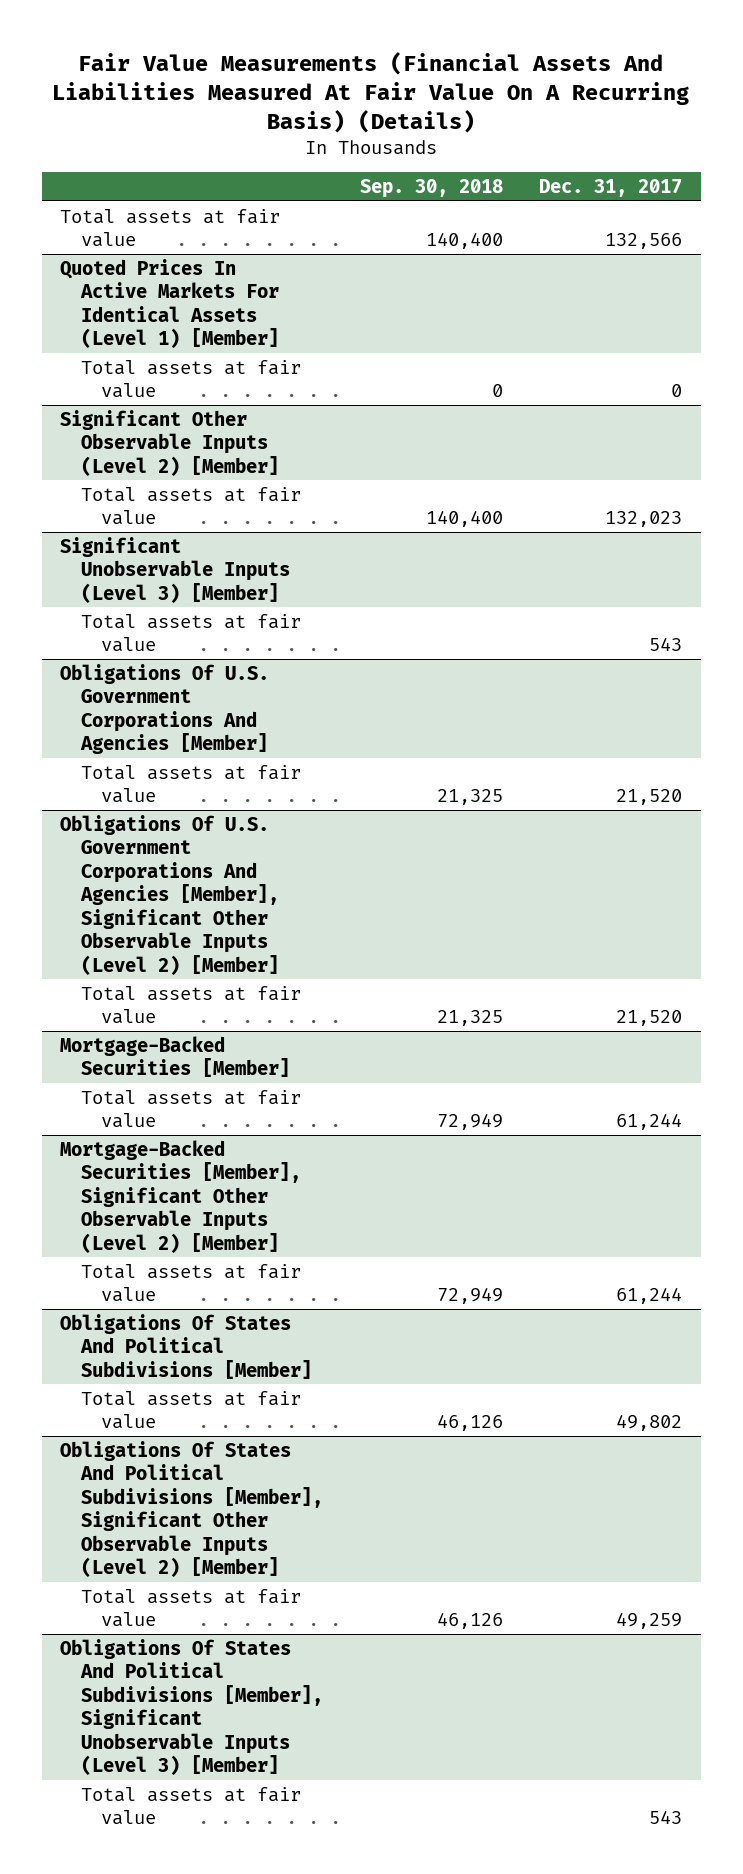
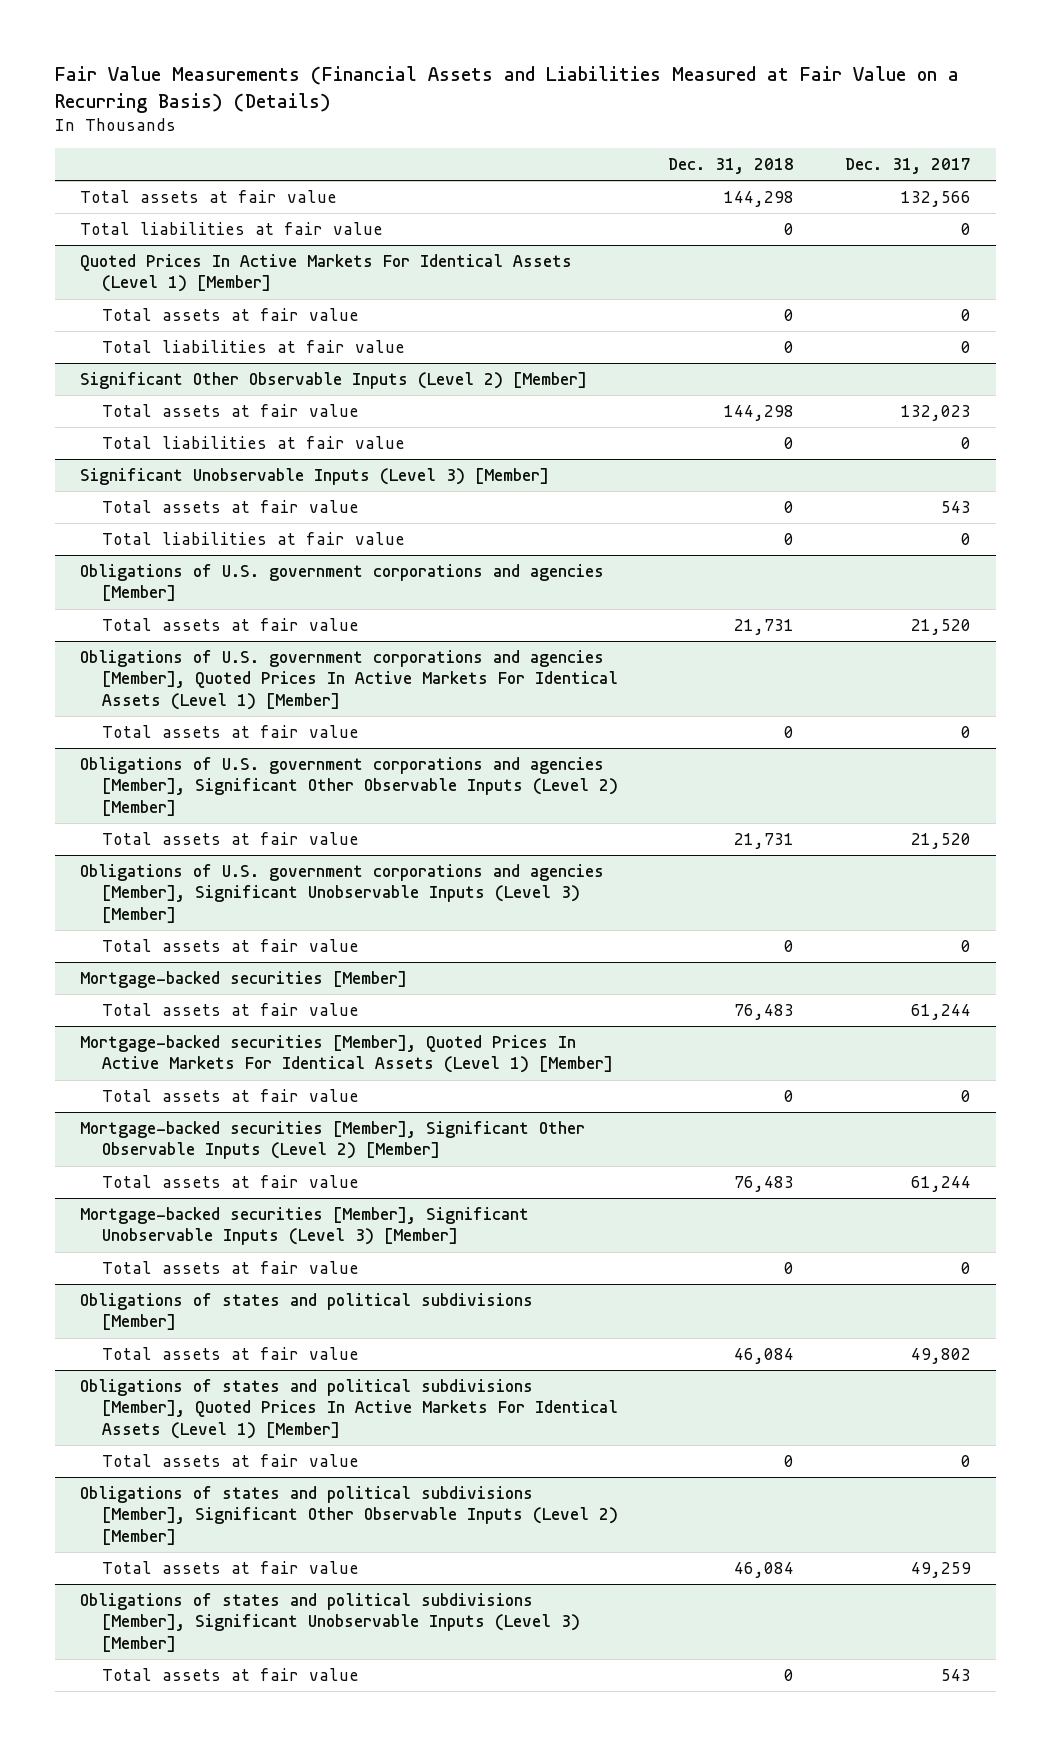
[52,51,690,133] Fair Value Measurements (Financial Assets And Liabilities Measured At Fair Value On A Recurring Basis) (Details) -> [54,66,959,113] Fair Value Measurements (Financial Assets and Liabilities Measured at Fair Value on a Recurring Basis) (Details)
[359,179,503,199] Sep. 30, 2018 -> none
none -> [668,158,795,175] Dec. 31, 2018
none -> [80,222,384,236] Total liabilities at fair value
none -> [102,340,406,354] Total liabilities at fair value
none -> [102,436,406,450] Total liabilities at fair value
none -> [102,532,406,546] Total liabilities at fair value
[60,663,270,755] Obligations Of U.S. Government Corporations And Agencies [Member] -> [80,564,605,602] Obligations of U.S. government corporations and agencies [Member]
none -> [80,650,619,710] Obligations of U.S. government corporations and agencies [Member], Quoted Prices In Active Markets For Identical Assets (Level 1) [Member]
none -> [102,725,360,739] Total assets at fair value
[60,814,279,975] Obligations Of U.S. Government Corporations And Agencies [Member], Significant Other Observable Inputs (Level 2) [Member] -> [80,757,619,816] Obligations of U.S. government corporations and agencies [Member], Significant Other Observable Inputs (Level 2) [Member]
none -> [80,864,605,923] Obligations of U.S. government corporations and agencies [Member], Significant Unobservable Inputs (Level 3) [Member]
none -> [102,939,360,953] Total assets at fair value
[60,1035,290,1078] Mortgage-Backed Securities [Member] -> [80,971,408,989] Mortgage-backed securities [Member]
none -> [80,1035,614,1074] Mortgage-backed securities [Member], Quoted Prices In Active Markets For Identical Assets (Level 1) [Member]
none -> [102,1089,360,1103] Total assets at fair value
[60,1139,301,1253] Mortgage-Backed Securities [Member], Significant Other Observable Inputs (Level 2) [Member] -> [80,1121,586,1160] Mortgage-backed securities [Member], Significant Other Observable Inputs (Level 2) [Member]
none -> [80,1207,530,1246] Mortgage-backed securities [Member], Significant Unobservable Inputs (Level 3) [Member]
none -> [102,1261,360,1275] Total assets at fair value
[60,1313,312,1379] Obligations Of States And Political Subdivisions [Member] -> [80,1293,534,1331] Obligations of states and political subdivisions [Member]
none -> [80,1379,619,1439] Obligations of states and political subdivisions [Member], Quoted Prices In Active Markets For Identical Assets (Level 1) [Member]
none -> [102,1454,360,1468] Total assets at fair value
[60,1440,323,1578] Obligations Of States And Political Subdivisions [Member], Significant Other Observable Inputs (Level 2) [Member] -> [80,1486,619,1545] Obligations of states and political subdivisions [Member], Significant Other Observable Inputs (Level 2) [Member]
[60,1638,323,1776] Obligations Of States And Political Subdivisions [Member], Significant Unobservable Inputs (Level 3) [Member] -> [80,1593,581,1652] Obligations of states and political subdivisions [Member], Significant Unobservable Inputs (Level 3) [Member]

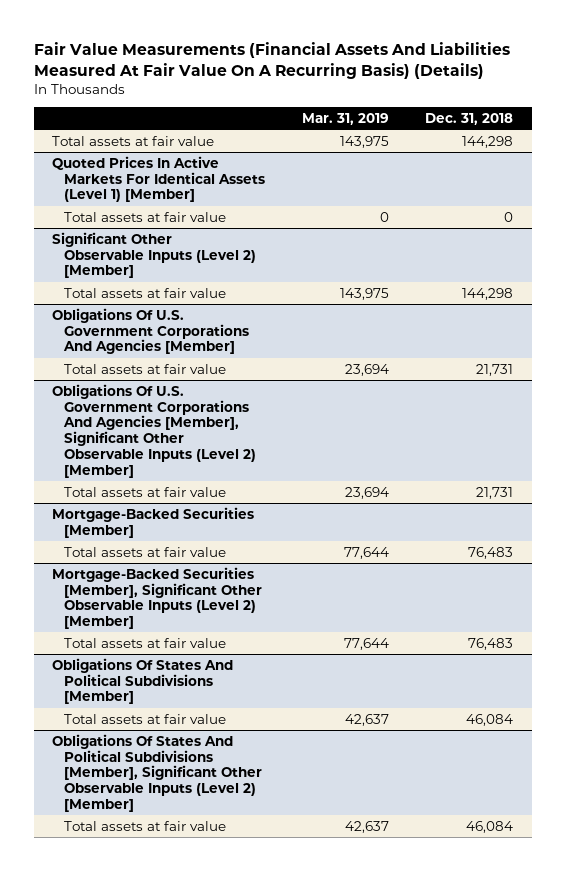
[54,66,959,113] Fair Value Measurements (Financial Assets and Liabilities Measured at Fair Value on a Recurring Basis) (Details) -> [33,41,510,79] Fair Value Measurements (Financial Assets And Liabilities Measured At Fair Value On A Recurring Basis) (Details)
[844,158,971,175] Dec. 31, 2017 -> none
none -> [301,113,389,126] Mar. 31, 2019
[80,222,384,236] Total liabilities at fair value -> none
[102,340,406,354] Total liabilities at fair value -> none
[102,436,406,450] Total liabilities at fair value -> none
[80,468,550,486] Significant Unobservable Inputs (Level 3) [Member] -> none
[102,500,360,514] Total assets at fair value -> none
[102,532,406,546] Total liabilities at fair value -> none
[80,564,605,602] Obligations of U.S. government corporations and agencies [Member] -> [51,307,250,355] Obligations Of U.S. Government Corporations And Agencies [Member]
[80,650,619,710] Obligations of U.S. government corporations and agencies [Member], Quoted Prices In Active Markets For Identical Assets (Level 1) [Member] -> none
[102,725,360,739] Total assets at fair value -> none
[80,757,619,816] Obligations of U.S. government corporations and agencies [Member], Significant Other Observable Inputs (Level 2) [Member] -> [51,383,257,478] Obligations Of U.S. Government Corporations And Agencies [Member], Significant Other Observable Inputs (Level 2) [Member]
[80,864,605,923] Obligations of U.S. government corporations and agencies [Member], Significant Unobservable Inputs (Level 3) [Member] -> none
[102,939,360,953] Total assets at fair value -> none
[80,971,408,989] Mortgage-backed securities [Member] -> [51,506,254,538] Mortgage-Backed Securities [Member]
[80,1035,614,1074] Mortgage-backed securities [Member], Quoted Prices In Active Markets For Identical Assets (Level 1) [Member] -> none
[102,1089,360,1103] Total assets at fair value -> none
[80,1121,586,1160] Mortgage-backed securities [Member], Significant Other Observable Inputs (Level 2) [Member] -> [51,566,263,630] Mortgage-Backed Securities [Member], Significant Other Observable Inputs (Level 2) [Member]
[80,1207,530,1246] Mortgage-backed securities [Member], Significant Unobservable Inputs (Level 3) [Member] -> none
[102,1261,360,1275] Total assets at fair value -> none
[80,1293,534,1331] Obligations of states and political subdivisions [Member] -> [51,657,233,705] Obligations Of States And Political Subdivisions [Member]
[80,1379,619,1439] Obligations of states and political subdivisions [Member], Quoted Prices In Active Markets For Identical Assets (Level 1) [Member] -> none
[102,1454,360,1468] Total assets at fair value -> none
[80,1486,619,1545] Obligations of states and political subdivisions [Member], Significant Other Observable Inputs (Level 2) [Member] -> [51,733,263,812] Obligations Of States And Political Subdivisions [Member], Significant Other Observable Inputs (Level 2) [Member]
[80,1593,581,1652] Obligations of states and political subdivisions [Member], Significant Unobservable Inputs (Level 3) [Member] -> none
[102,1668,360,1682] Total assets at fair value -> none

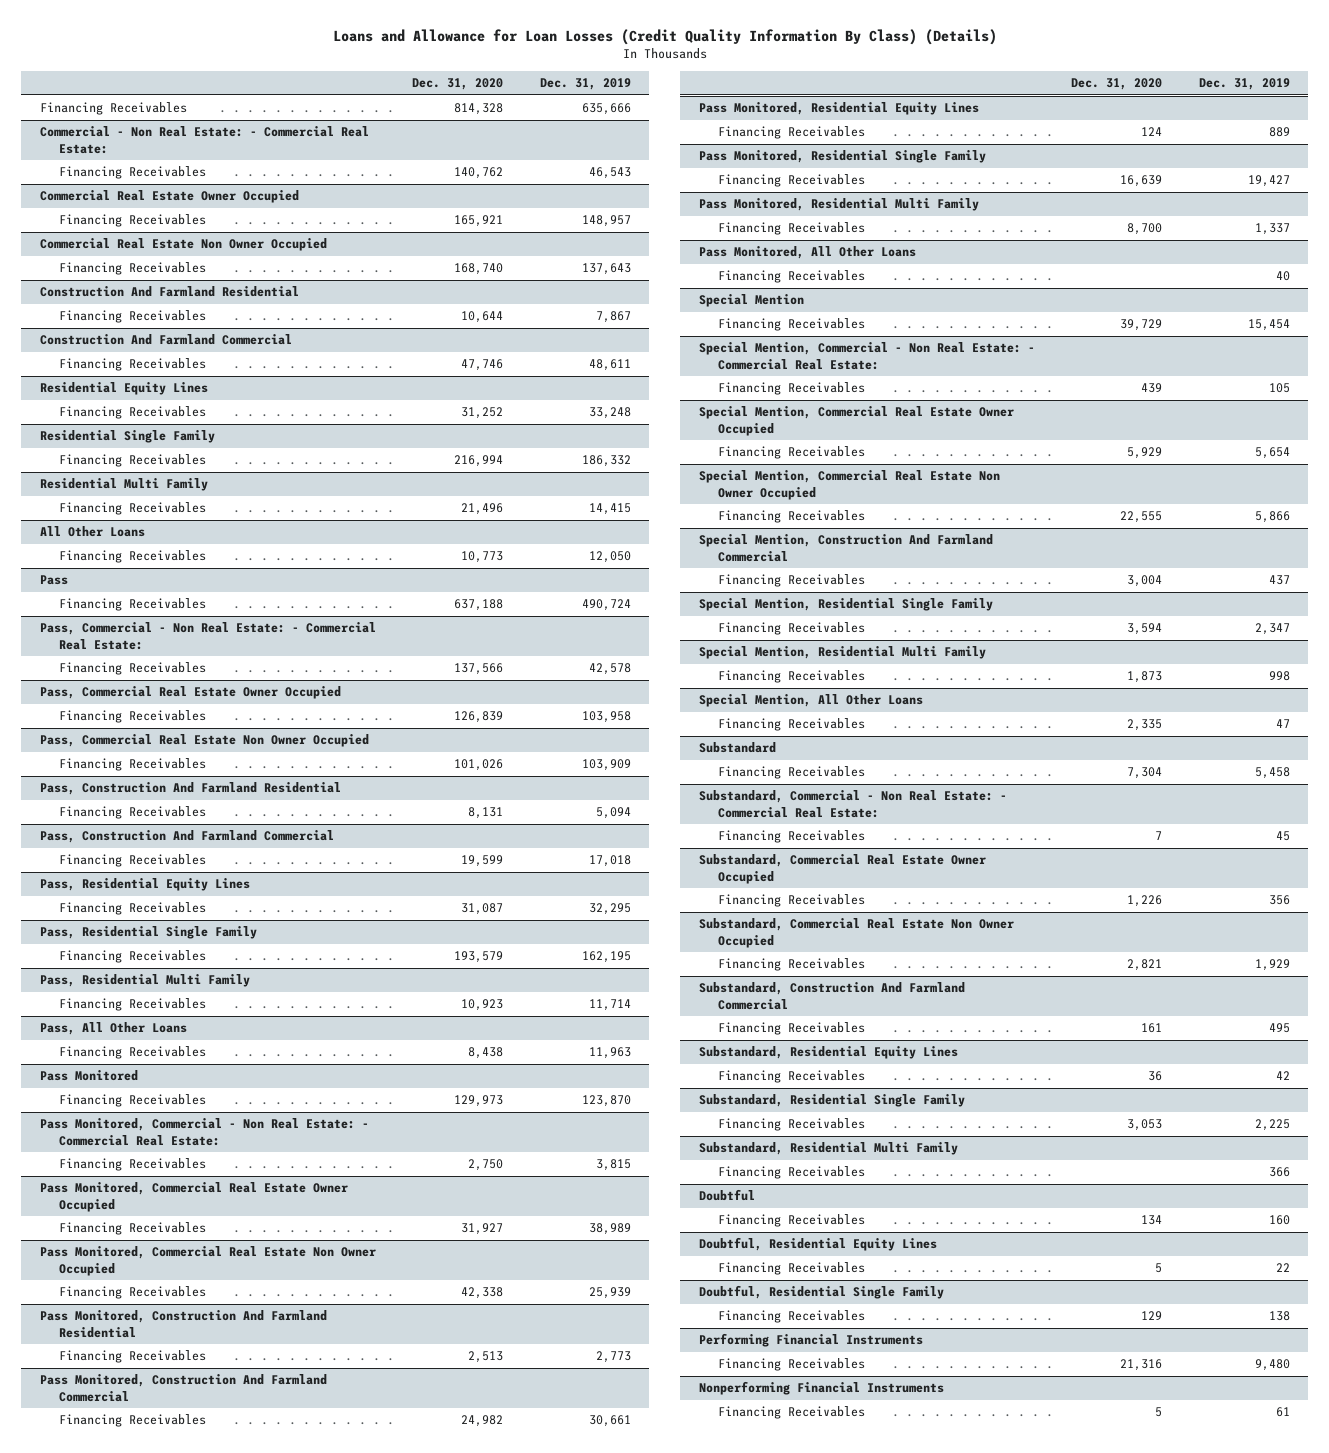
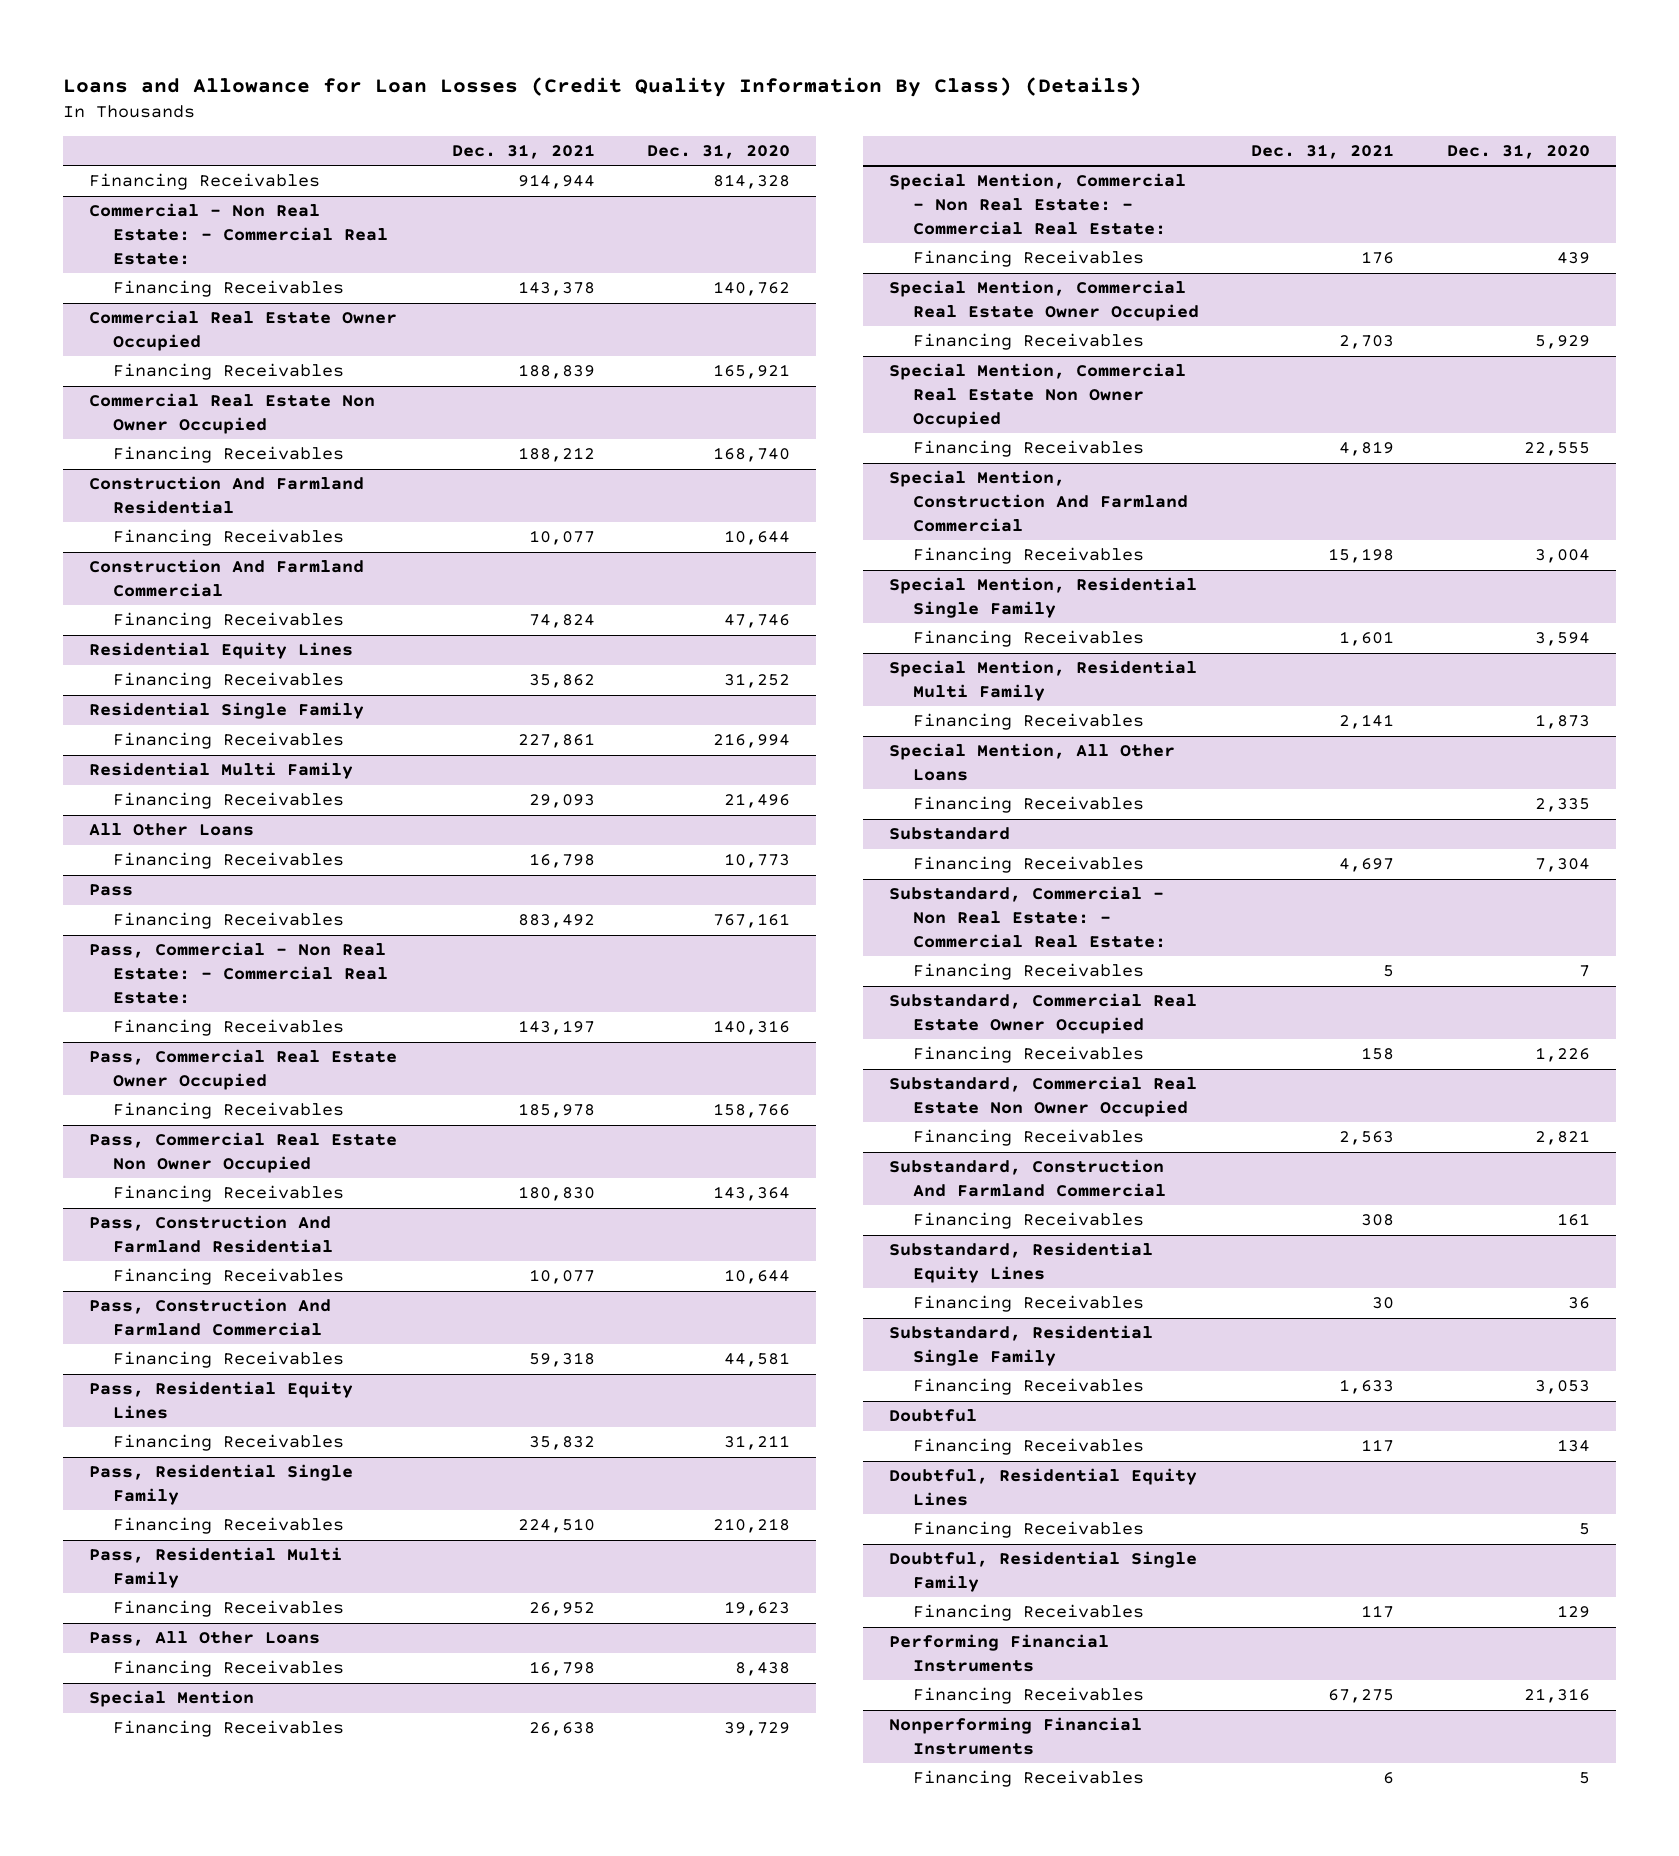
[539,78,631,91] Dec. 31, 2019 -> none
none -> [451,143,595,159] Dec. 31, 2021
[454,599,504,612] 637,188 -> [713,913,791,929] 767,161
[454,663,504,676] 137,566 -> [713,1020,791,1036] 140,316
[454,711,504,724] 126,839 -> [713,1103,791,1119] 158,766
[454,759,504,772] 101,026 -> [713,1186,791,1202] 143,364
[468,807,504,820] 8,131 -> [724,1269,791,1285] 10,644
[461,855,504,868] 19,599 -> [724,1352,791,1368] 44,581
[461,903,504,916] 31,087 -> [724,1435,791,1451] 31,211
[454,951,504,964] 193,579 -> [713,1518,791,1534] 210,218
[461,999,504,1012] 10,923 -> [724,1601,791,1617] 19,623
[39,1070,138,1082] Pass Monitored -> none
[58,1094,206,1108] Financing Receivables -> none
[39,1118,369,1146] Pass Monitored, Commercial - Non Real Estate: - Commercial Real Estate: -> none
[58,1158,206,1172] Financing Receivables -> none
[39,1182,348,1212] Pass Monitored, Commercial Real Estate Owner Occupied -> none
[58,1222,206,1236] Financing Receivables -> none
[39,1246,376,1276] Pass Monitored, Commercial Real Estate Non Owner Occupied -> none
[58,1286,206,1300] Financing Receivables -> none
[39,1310,327,1338] Pass Monitored, Construction And Farmland Residential -> none
[58,1350,206,1364] Financing Receivables -> none
[39,1374,327,1402] Pass Monitored, Construction And Farmland Commercial -> none
[58,1414,206,1428] Financing Receivables -> none
[698,102,979,116] Pass Monitored, Residential Equity Lines -> none
[717,126,865,140] Financing Receivables -> none
[698,150,986,164] Pass Monitored, Residential Single Family -> none
[717,174,865,188] Financing Receivables -> none
[698,198,979,212] Pass Monitored, Residential Multi Family -> none
[717,222,865,236] Financing Receivables -> none
[698,246,916,260] Pass Monitored, All Other Loans -> none
[717,270,865,284] Financing Receivables -> none
[698,1142,958,1156] Substandard, Residential Multi Family -> none
[717,1166,865,1180] Financing Receivables -> none

